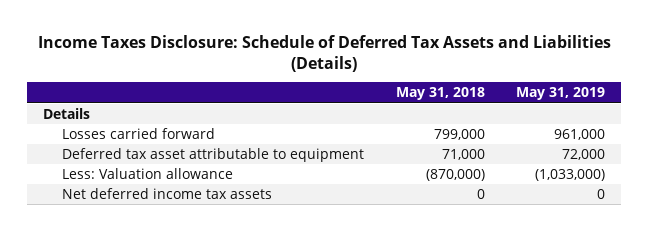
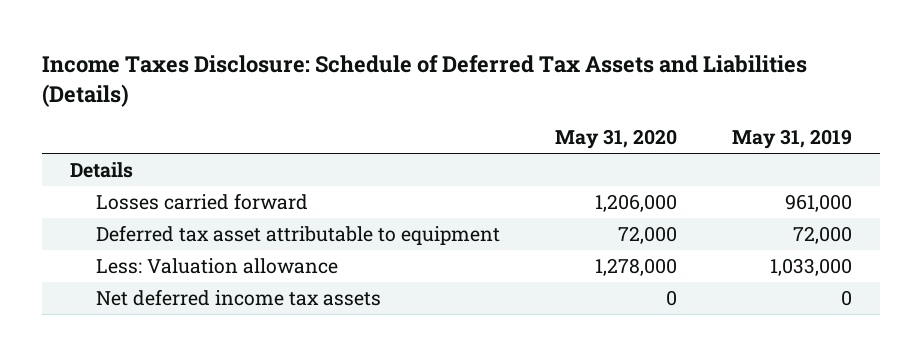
[395,87,485,101] May 31, 2018 -> none
none -> [555,129,678,150] May 31, 2020
[535,168,606,181] (1,033,000) -> [770,257,853,276] 1,033,000

